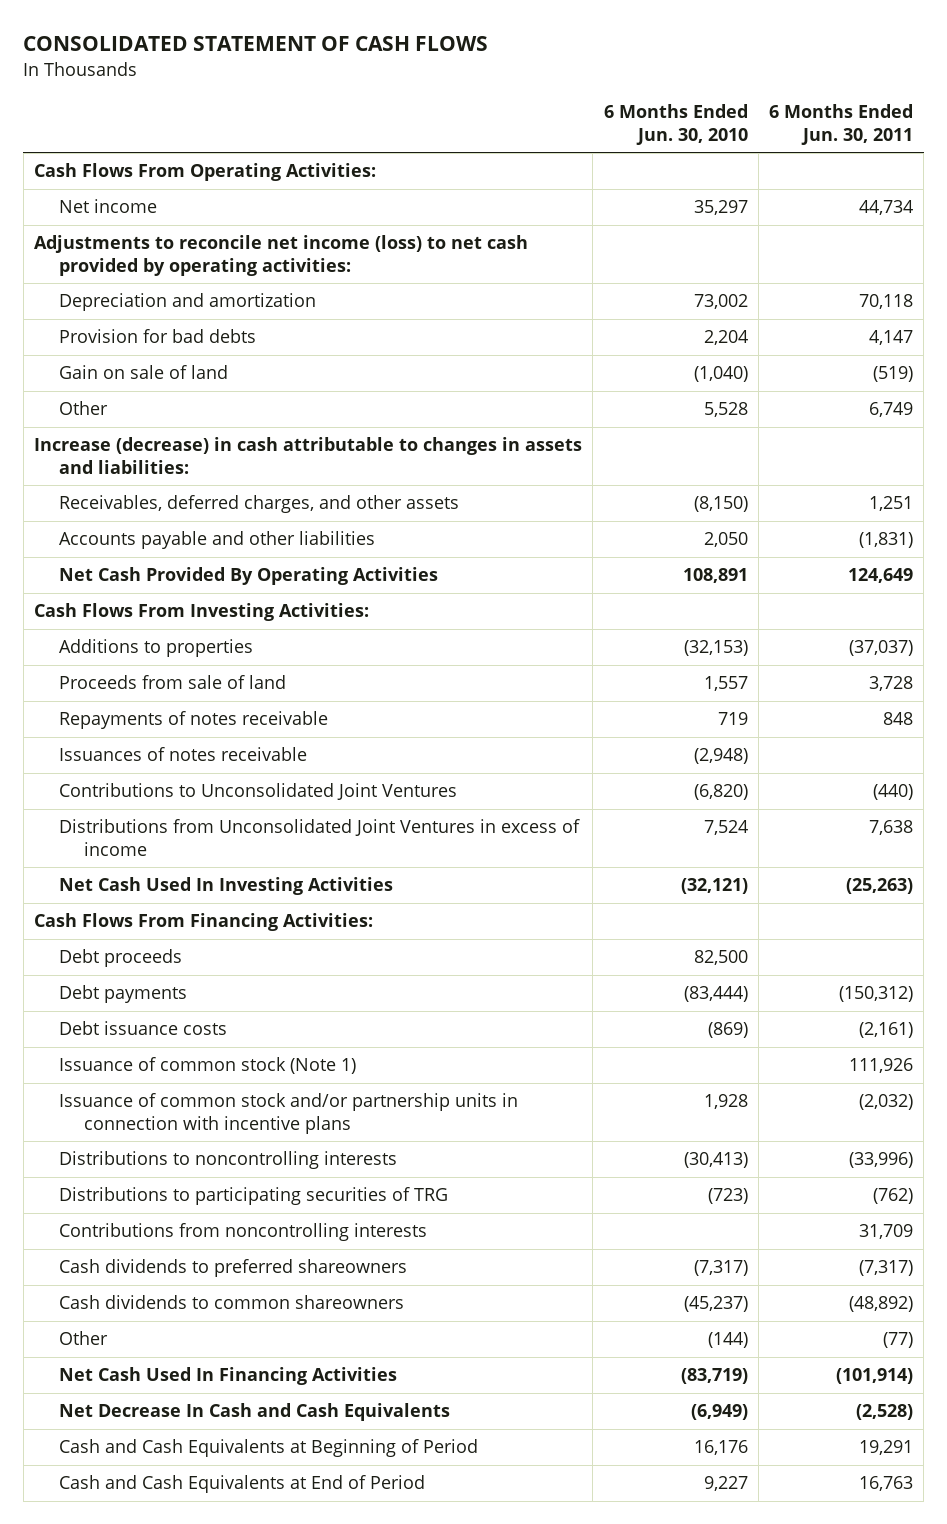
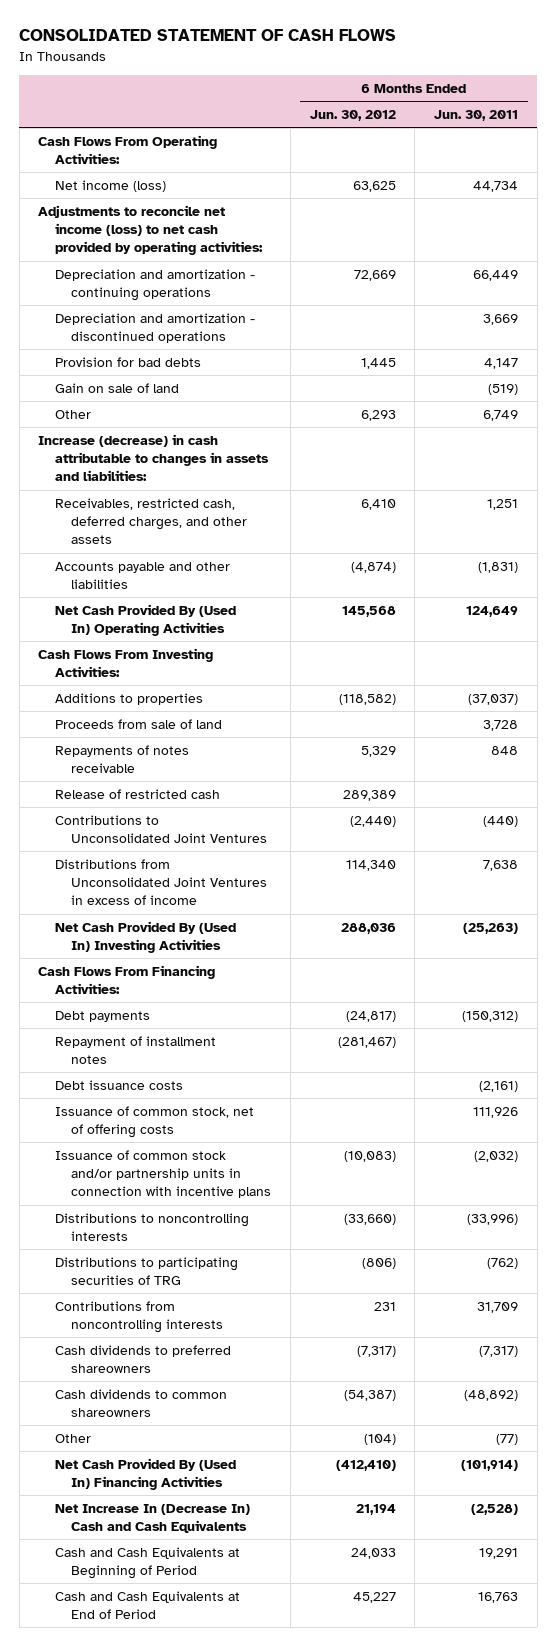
[603,104,748,145] 6 Months Ended Jun. 30, 2010 -> none
none -> [309,109,396,121] Jun. 30, 2012
[58,199,157,214] Net income -> [54,179,166,192] Net income (loss)
[58,293,316,312] Depreciation and amortization -> [54,268,255,302] Depreciation and amortization - continuing operations
[859,294,914,310] 70,118 -> [473,269,519,281] 66,449
none -> [54,312,255,344] Depreciation and amortization - discontinued operations
[58,495,459,514] Receivables, deferred charges, and other assets -> [54,497,248,545] Receivables, restricted cash, deferred charges, and other assets
[58,567,438,586] Net Cash Provided By Operating Activities -> [54,603,236,637] Net Cash Provided By (Used In) Operating Activities
[58,747,307,762] Issuances of notes receivable -> none
none -> [54,788,220,799] Release of restricted cash
[58,877,393,896] Net Cash Used In Investing Activities -> [54,920,236,954] Net Cash Provided By (Used In) Investing Activities
[58,949,182,968] Debt proceeds -> none
none -> [54,1035,216,1065] Repayment of installment notes
[58,1057,356,1075] Issuance of common stock (Note 1) -> [54,1105,254,1139] Issuance of common stock, net of offering costs
[58,1367,397,1386] Net Cash Used In Financing Activities -> [54,1457,236,1491] Net Cash Provided By (Used In) Financing Activities
[58,1403,450,1422] Net Decrease In Cash and Cash Equivalents -> [54,1503,250,1534] Net Increase In (Decrease In) Cash and Cash Equivalents

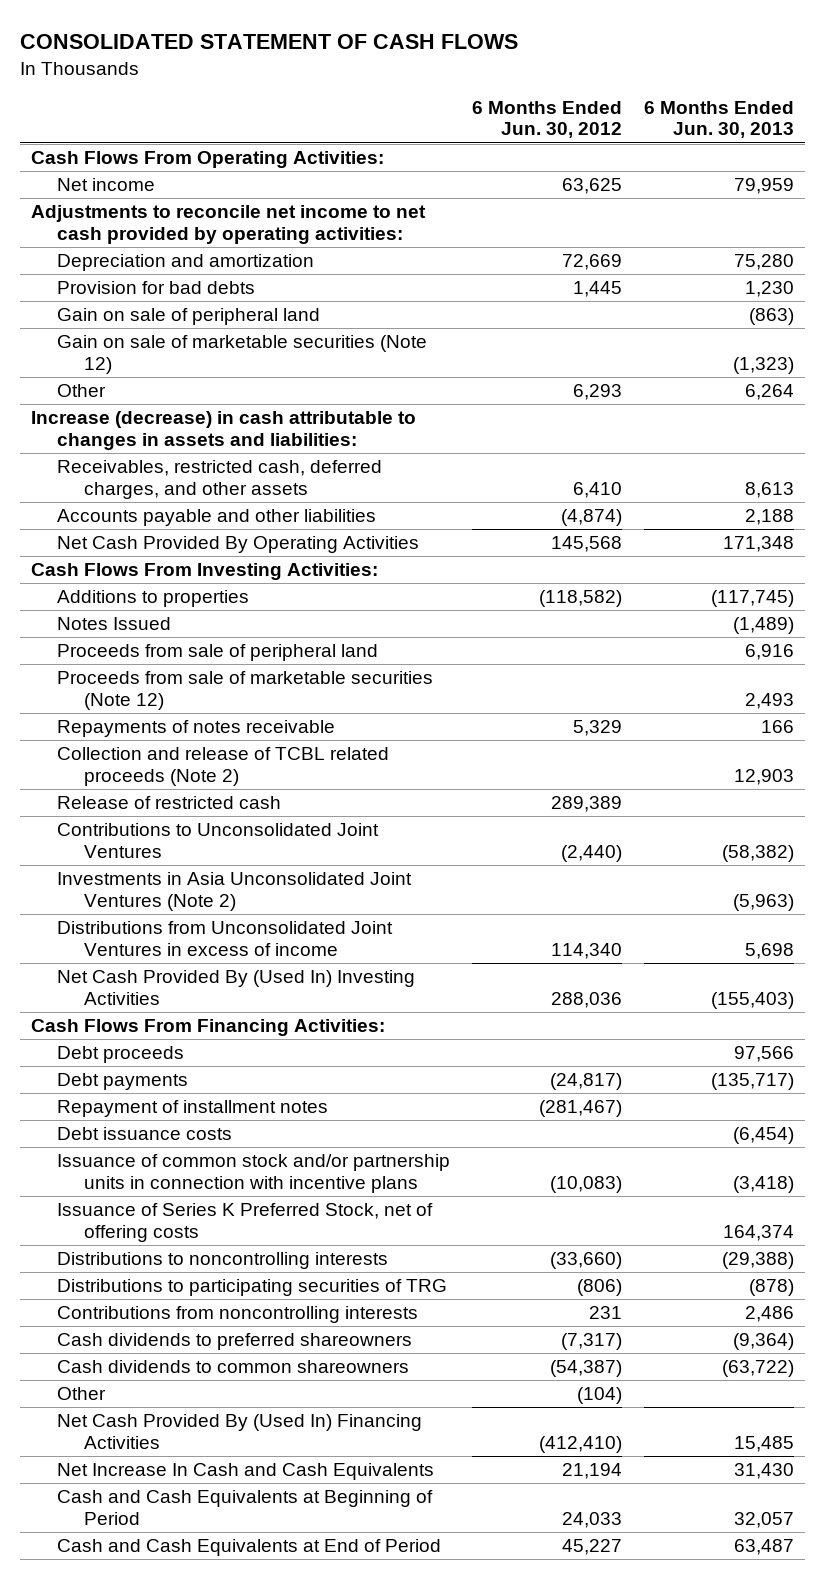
[434,109,519,121] Jun. 30, 2011 -> none
none -> [643,100,794,139] 6 Months Ended Jun. 30, 2013
[54,312,255,344] Depreciation and amortization - discontinued operations -> none
[54,179,166,192] Net income (loss) -> [57,178,156,192] Net income
[38,204,263,256] Adjustments to reconcile net income (loss) to net cash provided by operating activities: -> [31,205,427,244] Adjustments to reconcile net income to net cash provided by operating activities:
[54,268,255,302] Depreciation and amortization - continuing operations -> [57,254,315,272] Depreciation and amortization
[54,382,179,393] Gain on sale of land -> [57,308,321,326] Gain on sale of peripheral land
none -> [57,335,428,374] Gain on sale of marketable securities (Note 12)
[54,603,236,637] Net Cash Provided By (Used In) Operating Activities -> [57,536,420,554] Net Cash Provided By Operating Activities
none -> [57,617,172,631] Notes Issued
[54,718,222,729] Proceeds from sale of land -> [57,644,379,662] Proceeds from sale of peripheral land
none -> [57,671,434,710] Proceeds from sale of marketable securities (Note 12)
none -> [57,747,390,786] Collection and release of TCBL related proceeds (Note 2)
none -> [57,872,413,911] Investments in Asia Unconsolidated Joint Ventures (Note 2)
none -> [57,1046,185,1064] Debt proceeds
[54,1105,254,1139] Issuance of common stock, net of offering costs -> none
none -> [57,1203,434,1242] Issuance of Series K Preferred Stock, net of offering costs
[54,1503,250,1534] Net Increase In (Decrease In) Cash and Cash Equivalents -> [57,1463,435,1481] Net Increase In Cash and Cash Equivalents

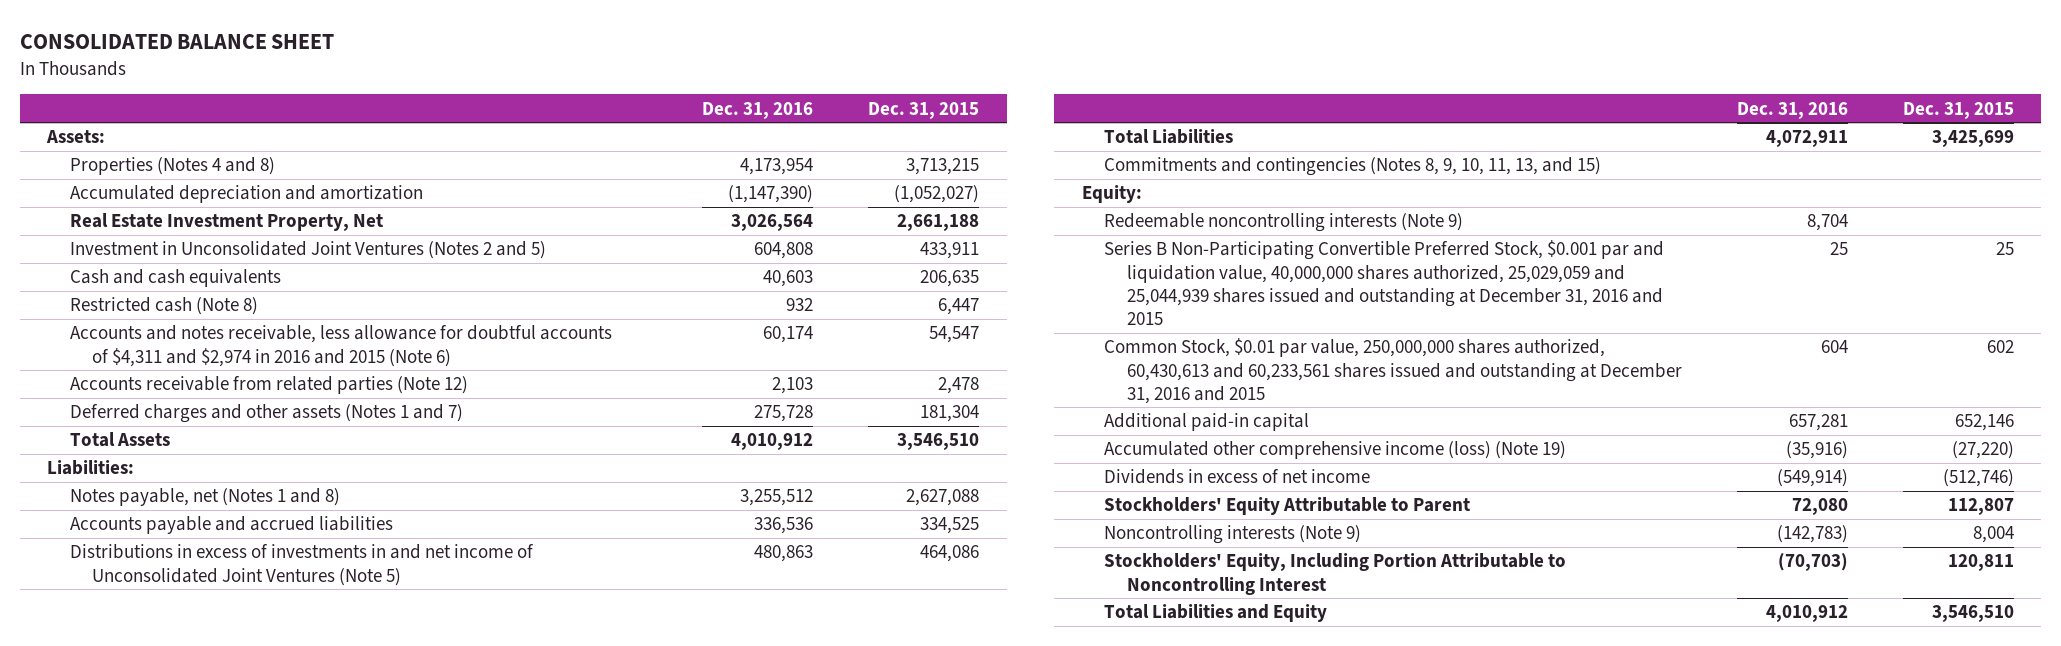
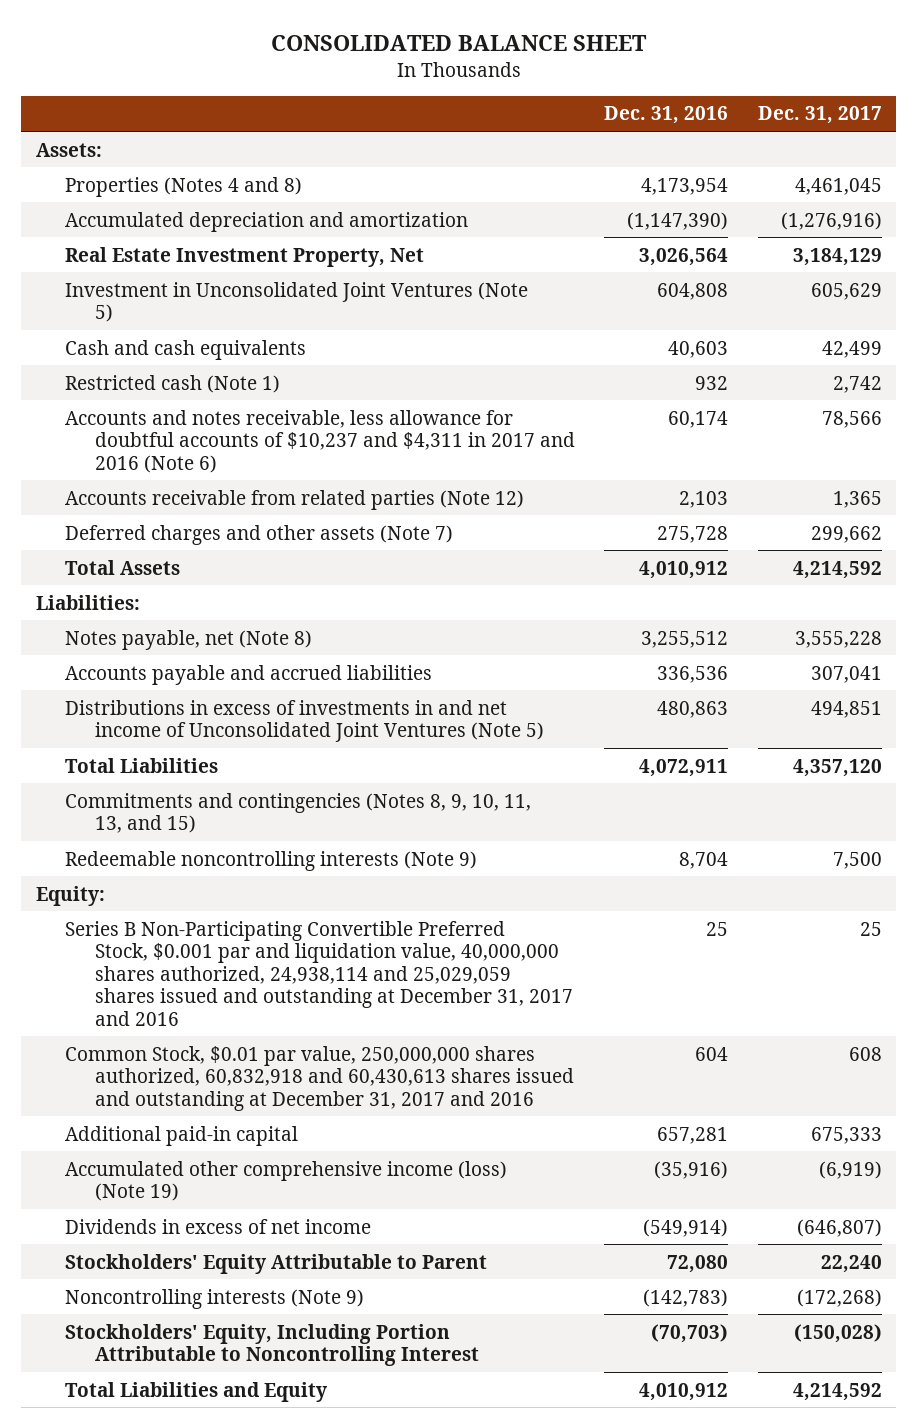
[868,101,980,119] Dec. 31, 2015 -> none
none -> [757,106,882,125] Dec. 31, 2017
[69,241,546,260] Investment in Unconsolidated Joint Ventures (Notes 2 and 5) -> [65,281,529,323] Investment in Unconsolidated Joint Ventures (Note 5)
[69,297,258,316] Restricted cash (Note 8) -> [65,374,281,393] Restricted cash (Note 1)
[69,325,612,367] Accounts and notes receivable, less allowance for doubtful accounts of $4,311 and $2,974 in 2016 and 2015 (Note 6) -> [65,409,575,473] Accounts and notes receivable, less allowance for doubtful accounts of $10,237 and $4,311 in 2017 and 2016 (Note 6)
[69,404,463,424] Deferred charges and other assets (Notes 1 and 7) -> [65,524,454,545] Deferred charges and other assets (Note 7)
[69,488,340,507] Notes payable, net (Notes 1 and 8) -> [65,629,313,650] Notes payable, net (Note 8)
[1081,185,1142,204] Equity: -> [35,885,105,906] Equity:
[1104,240,1665,325] Series B Non-Participating Convertible Preferred Stock, $0.001 par and liquidation value, 40,000,000 shares authorized, 25,029,059 and 25,044,939 shares issued and outstanding at December 31, 2016 and 2015 -> [65,920,573,1026] Series B Non-Participating Convertible Preferred Stock, $0.001 par and liquidation value, 40,000,000 shares authorized, 24,938,114 and 25,029,059 shares issued and outstanding at December 31, 2017 and 2016
[1104,338,1682,404] Common Stock, $0.01 par value, 250,000,000 shares authorized, 60,430,613 and 60,233,561 shares issued and outstanding at December 31, 2016 and 2015 -> [65,1045,574,1111] Common Stock, $0.01 par value, 250,000,000 shares authorized, 60,832,918 and 60,430,613 shares issued and outstanding at December 31, 2017 and 2016

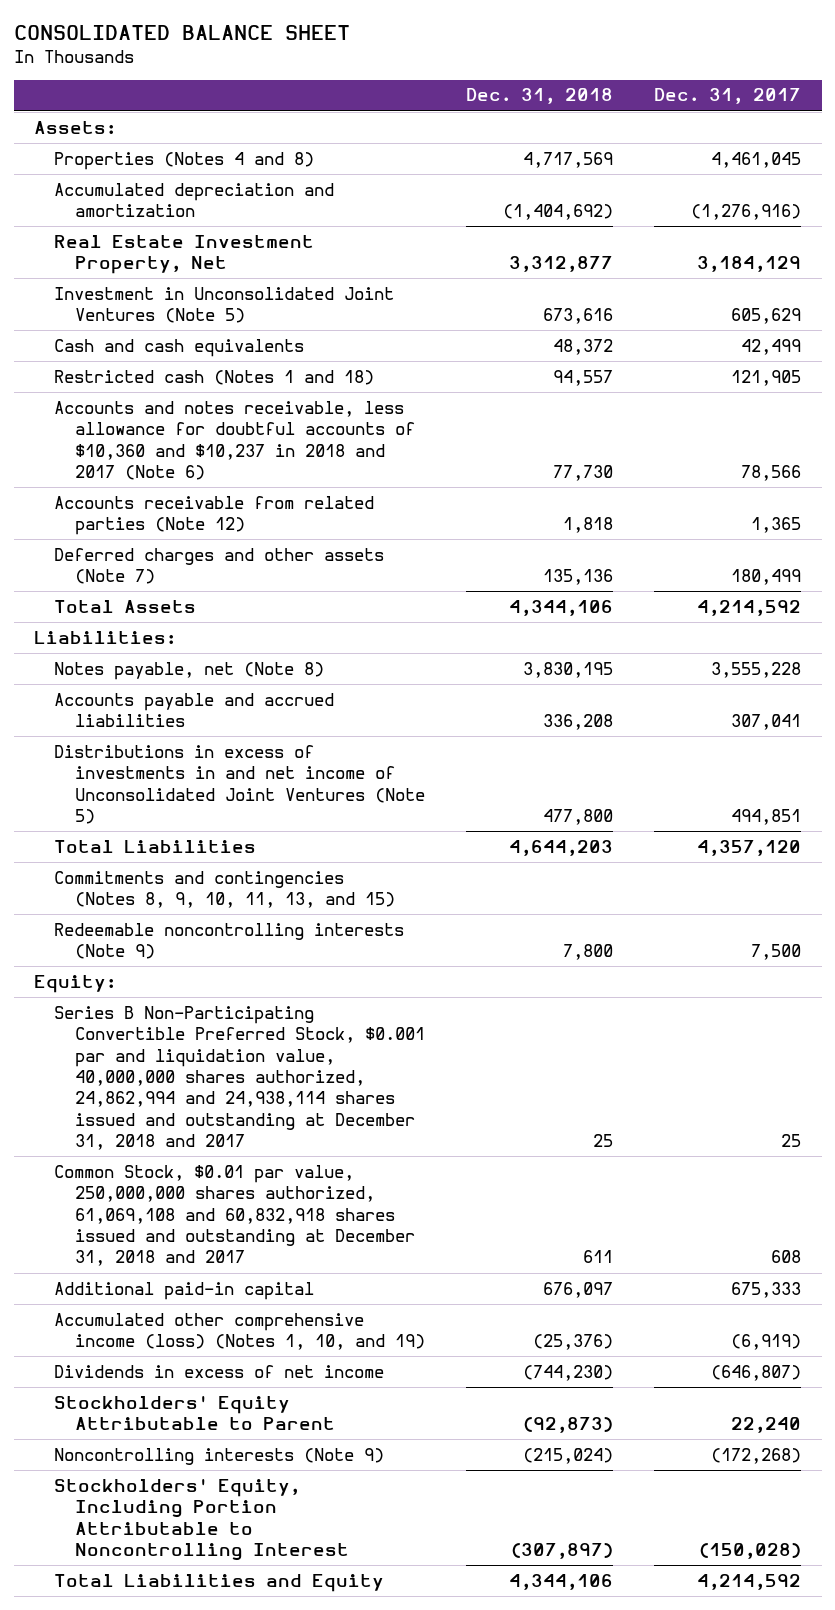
[604,106,729,125] Dec. 31, 2016 -> none
none -> [465,88,613,105] Dec. 31, 2018
[65,374,281,393] Restricted cash (Note 1) -> [54,369,375,385] Restricted cash (Notes 1 and 18)
[832,375,882,393] 2,742 -> [731,369,802,386] 121,905
[65,409,575,473] Accounts and notes receivable, less allowance for doubtful accounts of $10,237 and $4,311 in 2017 and 2016 (Note 6) -> [54,400,415,481] Accounts and notes receivable, less allowance for doubtful accounts of $10,360 and $10,237 in 2018 and 2017 (Note 6)
[810,525,882,543] 299,662 -> [731,569,802,586] 180,499
[65,920,573,1026] Series B Non-Participating Convertible Preferred Stock, $0.001 par and liquidation value, 40,000,000 shares authorized, 24,938,114 and 25,029,059 shares issued and outstanding at December 31, 2017 and 2016 -> [54,1005,425,1151] Series B Non-Participating Convertible Preferred Stock, $0.001 par and liquidation value, 40,000,000 shares authorized, 24,862,994 and 24,938,114 shares issued and outstanding at December 31, 2018 and 2017
[65,1045,574,1111] Common Stock, $0.01 par value, 250,000,000 shares authorized, 60,832,918 and 60,430,613 shares issued and outstanding at December 31, 2017 and 2016 -> [54,1164,415,1267] Common Stock, $0.01 par value, 250,000,000 shares authorized, 61,069,108 and 60,832,918 shares issued and outstanding at December 31, 2018 and 2017
[65,1160,508,1202] Accumulated other comprehensive income (loss) (Note 19) -> [54,1312,425,1351] Accumulated other comprehensive income (loss) (Notes 1, 10, and 19)

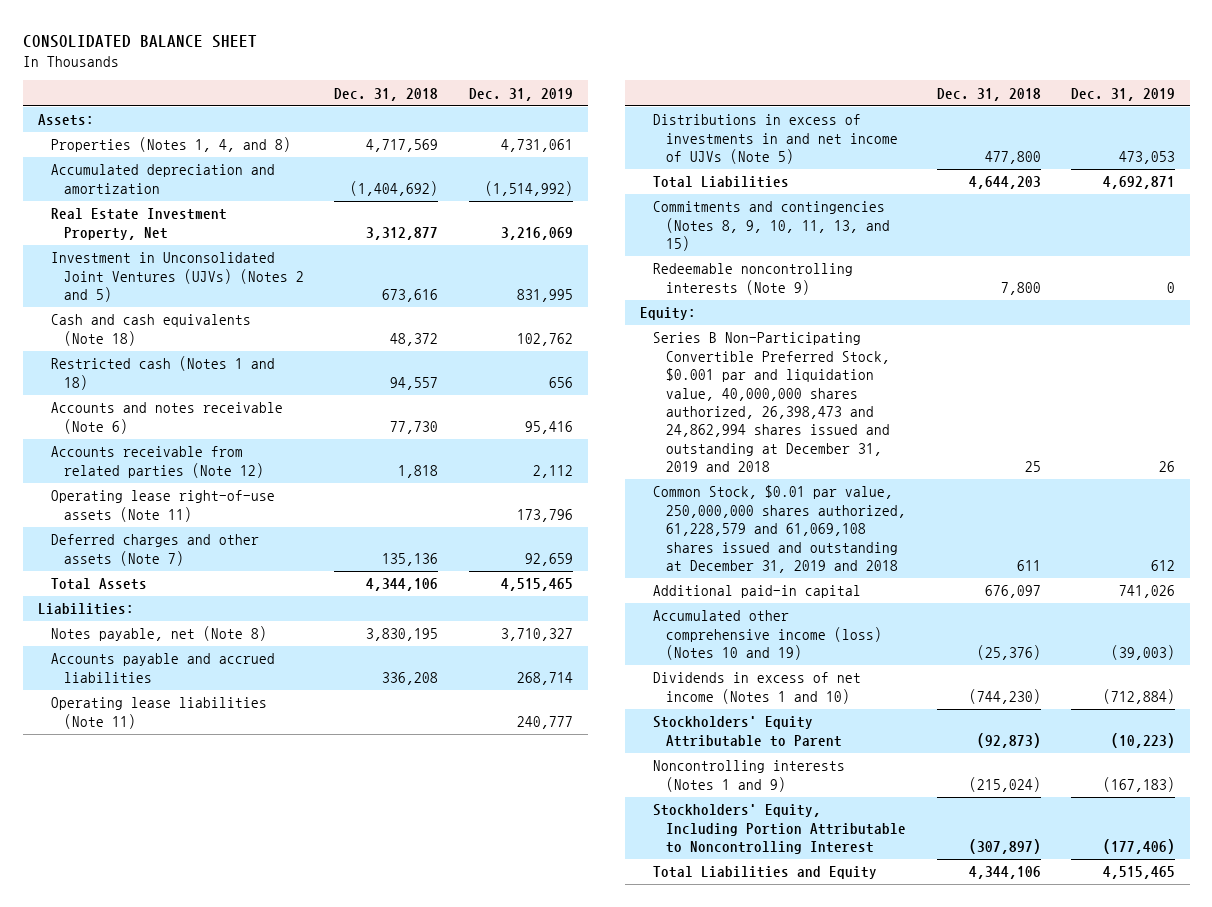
[654,88,802,105] Dec. 31, 2017 -> none
none -> [468,87,573,101] Dec. 31, 2019
[54,151,315,170] Properties (Notes 4 and 8) -> [50,137,291,153] Properties (Notes 1, 4, and 8)
[54,286,395,324] Investment in Unconsolidated Joint Ventures (Note 5) -> [50,252,305,303] Investment in Unconsolidated Joint Ventures (UJVs) (Notes 2 and 5)
[54,338,305,357] Cash and cash equivalents -> [50,314,251,346] Cash and cash equivalents (Note 18)
[54,400,415,481] Accounts and notes receivable, less allowance for doubtful accounts of $10,360 and $10,237 in 2018 and 2017 (Note 6) -> [50,402,283,434] Accounts and notes receivable (Note 6)
none -> [50,490,275,522] Operating lease right-of-use assets (Note 11)
none -> [50,697,267,729] Operating lease liabilities (Note 11)
[54,744,425,825] Distributions in excess of investments in and net income of Unconsolidated Joint Ventures (Note 5) -> [653,114,899,165] Distributions in excess of investments in and net income of UJVs (Note 5)
[54,1005,425,1151] Series B Non-Participating Convertible Preferred Stock, $0.001 par and liquidation value, 40,000,000 shares authorized, 24,862,994 and 24,938,114 shares issued and outstanding at December 31, 2018 and 2017 -> [653,332,891,473] Series B Non-Participating Convertible Preferred Stock, $0.001 par and liquidation value, 40,000,000 shares authorized, 26,398,473 and 24,862,994 shares issued and outstanding at December 31, 2019 and 2018
[54,1164,415,1267] Common Stock, $0.01 par value, 250,000,000 shares authorized, 61,069,108 and 60,832,918 shares issued and outstanding at December 31, 2018 and 2017 -> [653,485,907,574] Common Stock, $0.01 par value, 250,000,000 shares authorized, 61,228,579 and 61,069,108 shares issued and outstanding at December 31, 2019 and 2018
[54,1312,425,1351] Accumulated other comprehensive income (loss) (Notes 1, 10, and 19) -> [653,610,883,661] Accumulated other comprehensive income (loss) (Notes 10 and 19)
[54,1364,385,1378] Dividends in excess of net income -> [653,672,862,704] Dividends in excess of net income (Notes 1 and 10)
[54,1447,385,1465] Noncontrolling interests (Note 9) -> [653,760,846,792] Noncontrolling interests (Notes 1 and 9)

